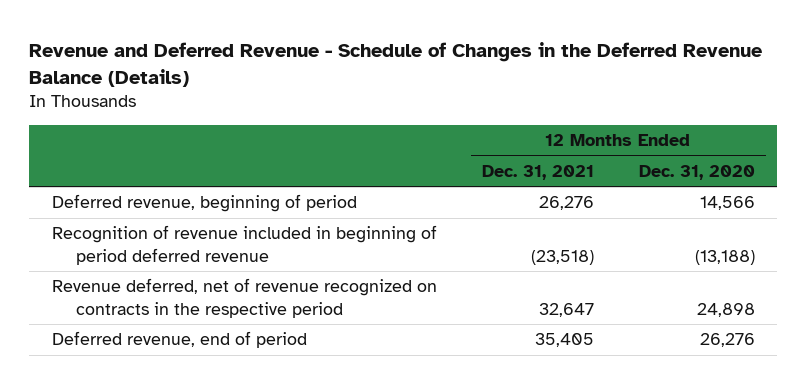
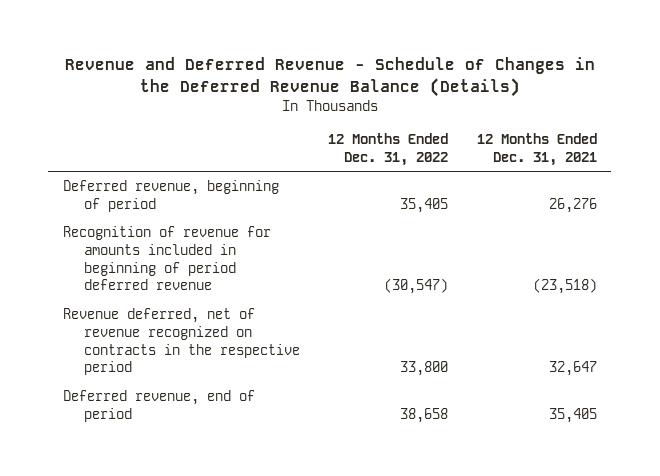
[638,164,755,180] Dec. 31, 2020 -> none
none -> [328,133,449,166] 12 Months Ended Dec. 31, 2022
[51,225,437,265] Recognition of revenue included in beginning of period deferred revenue -> [62,226,271,291] Recognition of revenue for amounts included in beginning of period deferred revenue

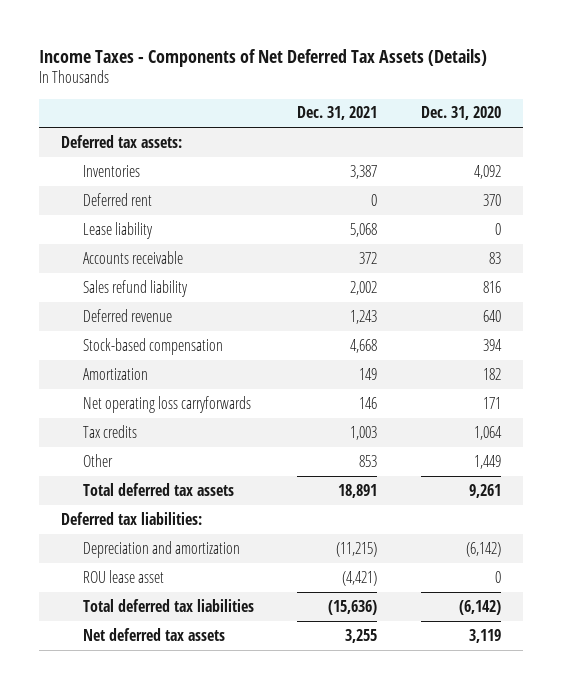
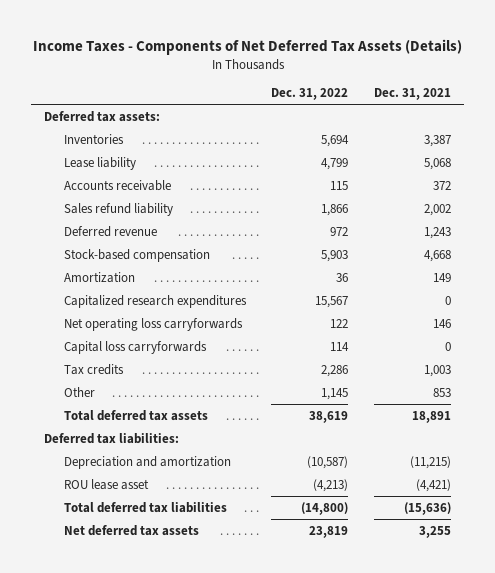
[421,106,502,121] Dec. 31, 2020 -> none
none -> [271,88,349,101] Dec. 31, 2022
[82,192,152,206] Deferred rent -> none
none -> [63,294,247,308] Capitalized research expenditures
none -> [63,340,207,354] Capital loss carryforwards

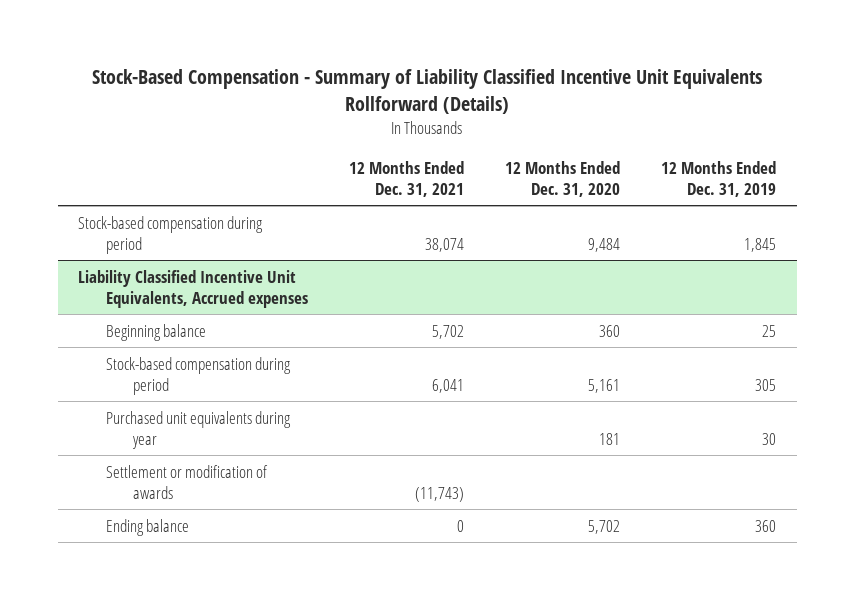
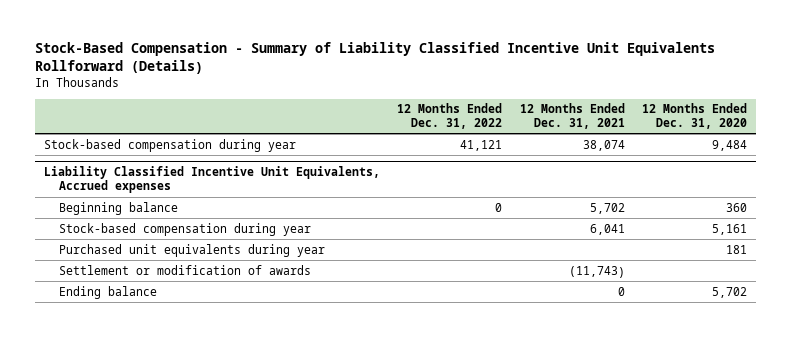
[661,160,777,198] 12 Months Ended Dec. 31, 2019 -> none
none -> [397,103,503,130] 12 Months Ended Dec. 31, 2022
[78,215,264,254] Stock-based compensation during period -> [43,138,296,152] Stock-based compensation during year
[105,356,291,395] Stock-based compensation during period -> [58,222,311,236] Stock-based compensation during year

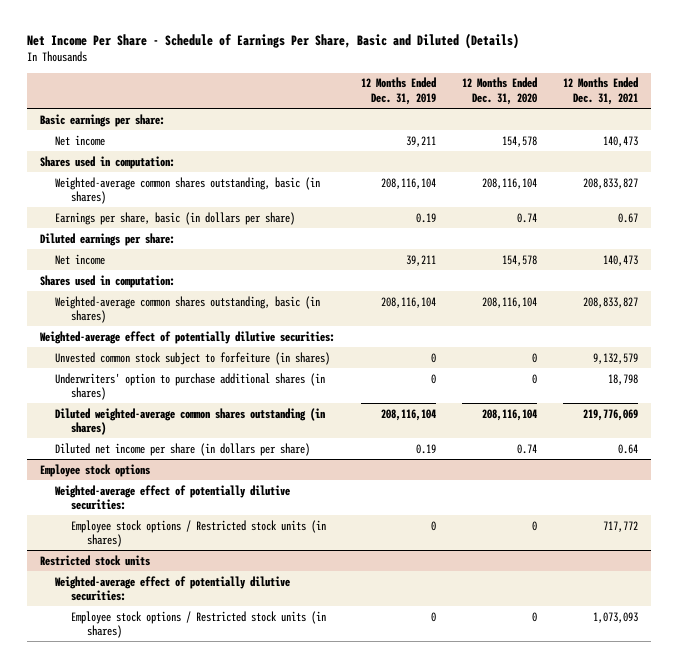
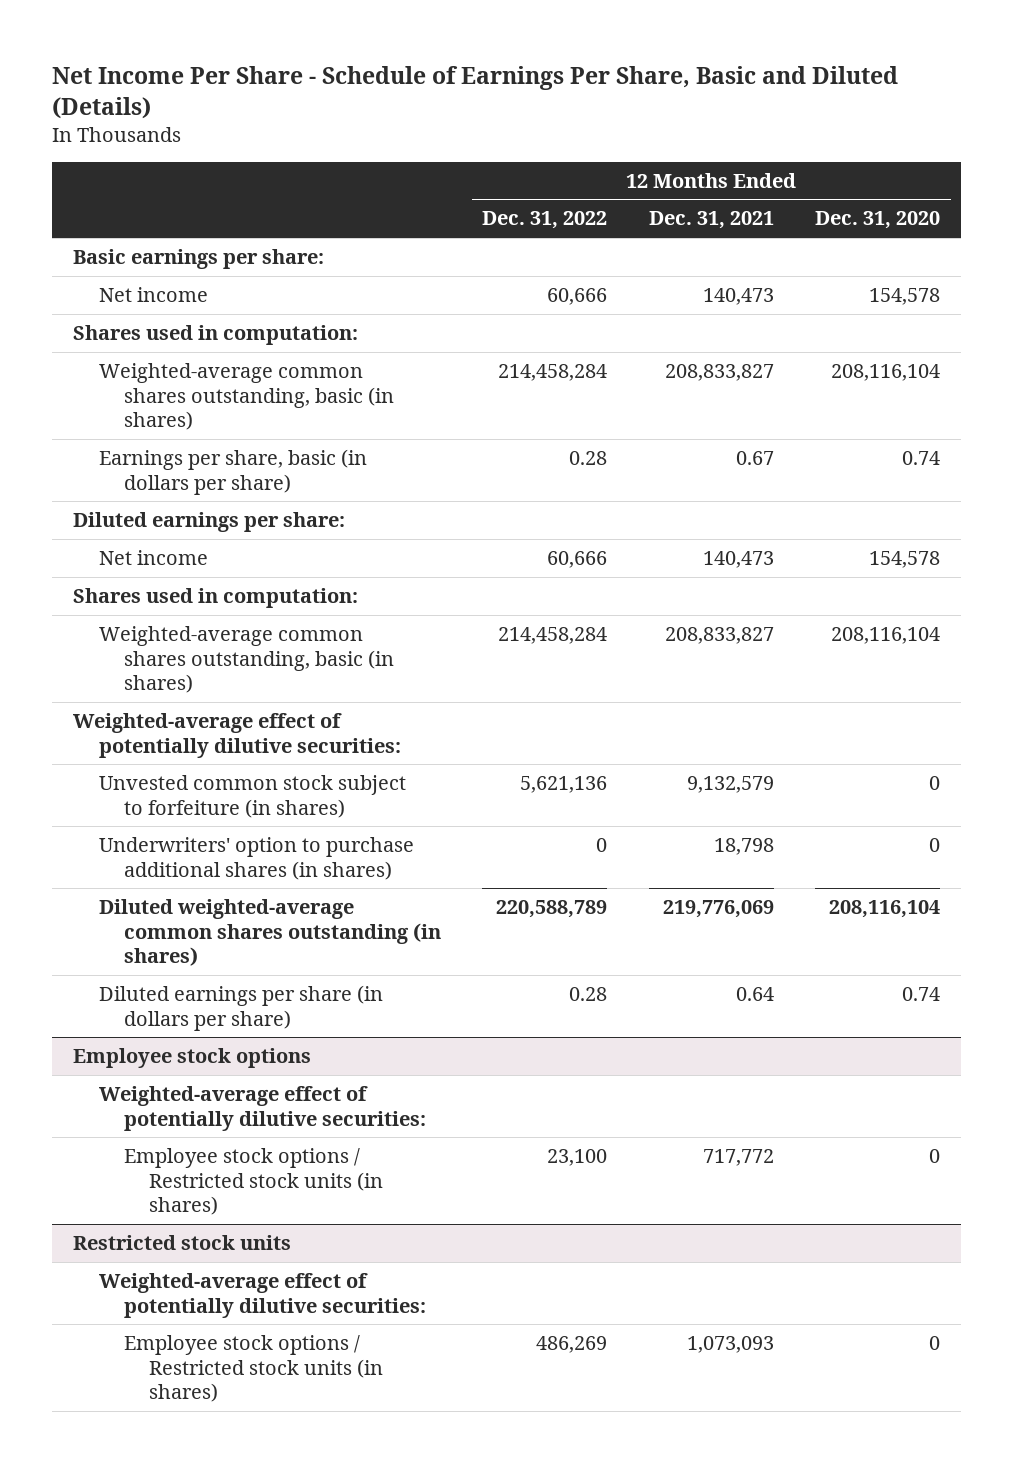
[360,77,436,106] 12 Months Ended Dec. 31, 2019 -> none
none -> [482,211,608,230] Dec. 31, 2022
[55,442,311,456] Diluted net income per share (in dollars per share) -> [98,985,383,1031] Diluted earnings per share (in dollars per share)

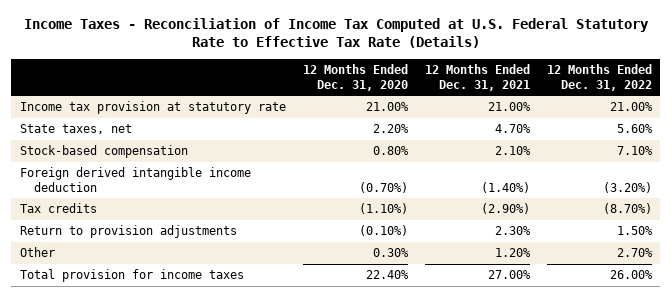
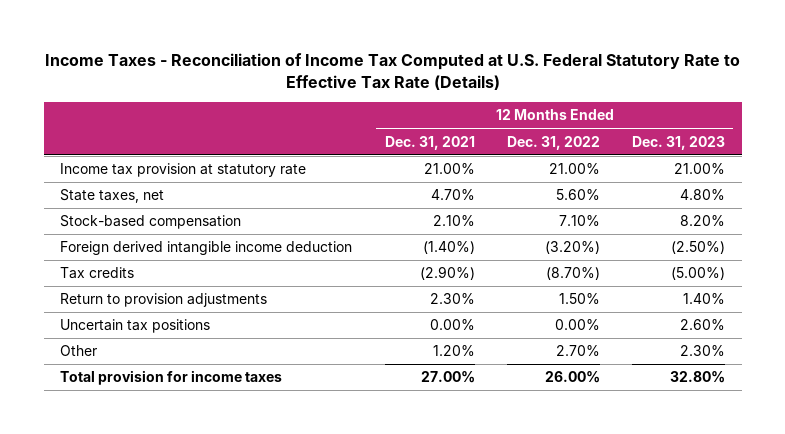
[302,63,408,91] 12 Months Ended Dec. 31, 2020 -> none
none -> [632,135,726,150] Dec. 31, 2023
none -> [60,319,211,334] Uncertain tax positions

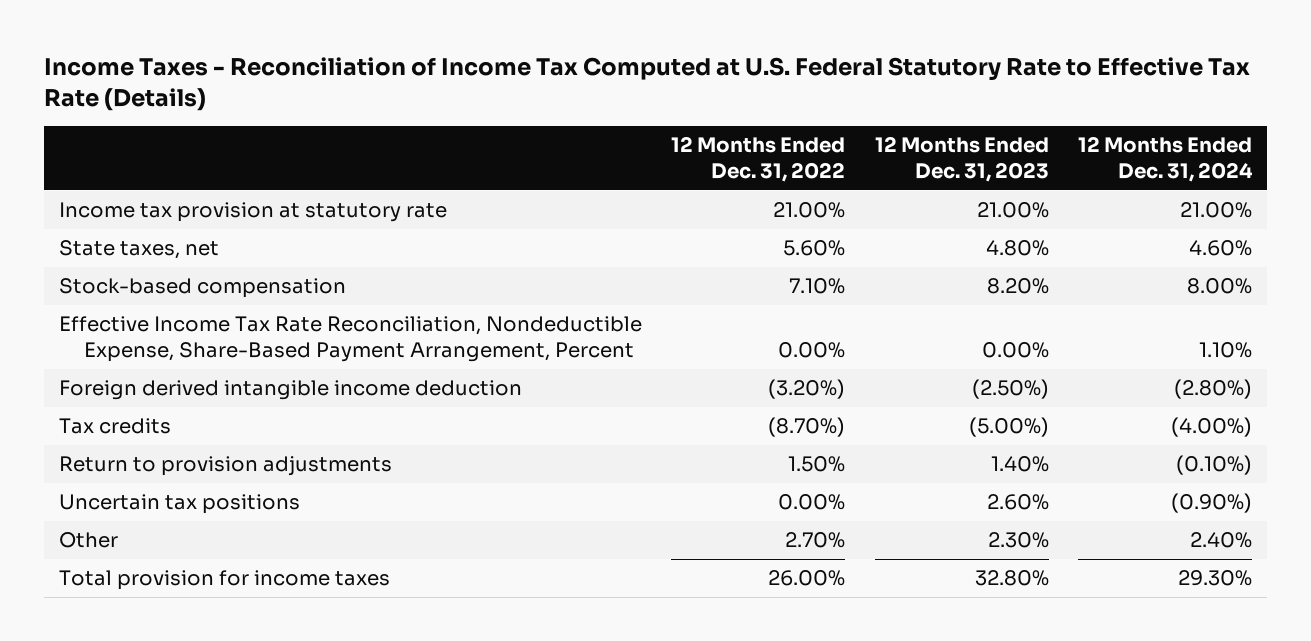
[384,135,475,150] Dec. 31, 2021 -> none
none -> [1078,136,1254,182] 12 Months Ended Dec. 31, 2024
none -> [58,316,642,362] Effective Income Tax Rate Reconciliation, Nondeductible Expense, Share-Based Payment Arrangement, Percent

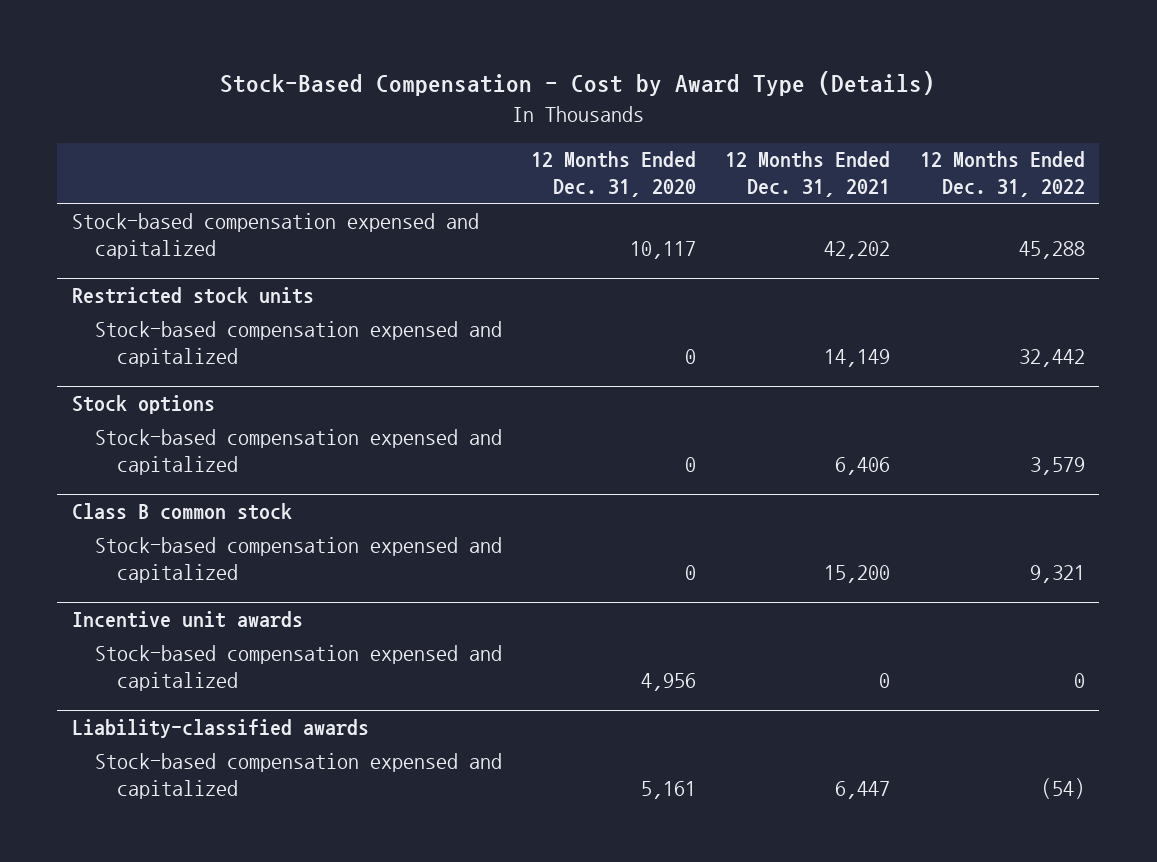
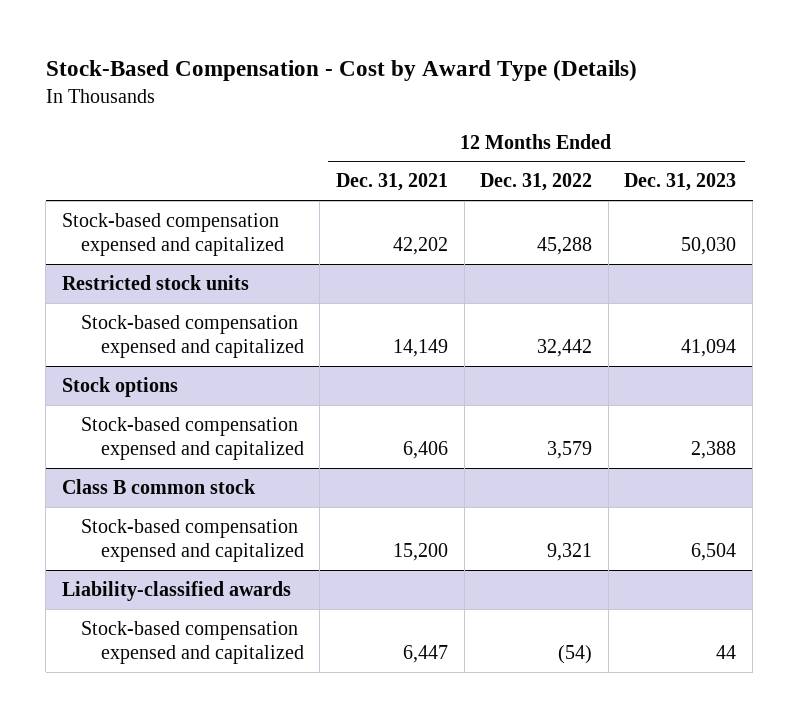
[530,151,696,198] 12 Months Ended Dec. 31, 2020 -> none
none -> [624,173,737,192] Dec. 31, 2023
[71,611,303,629] Incentive unit awards -> none
[94,644,502,691] Stock-based compensation expensed and capitalized -> none

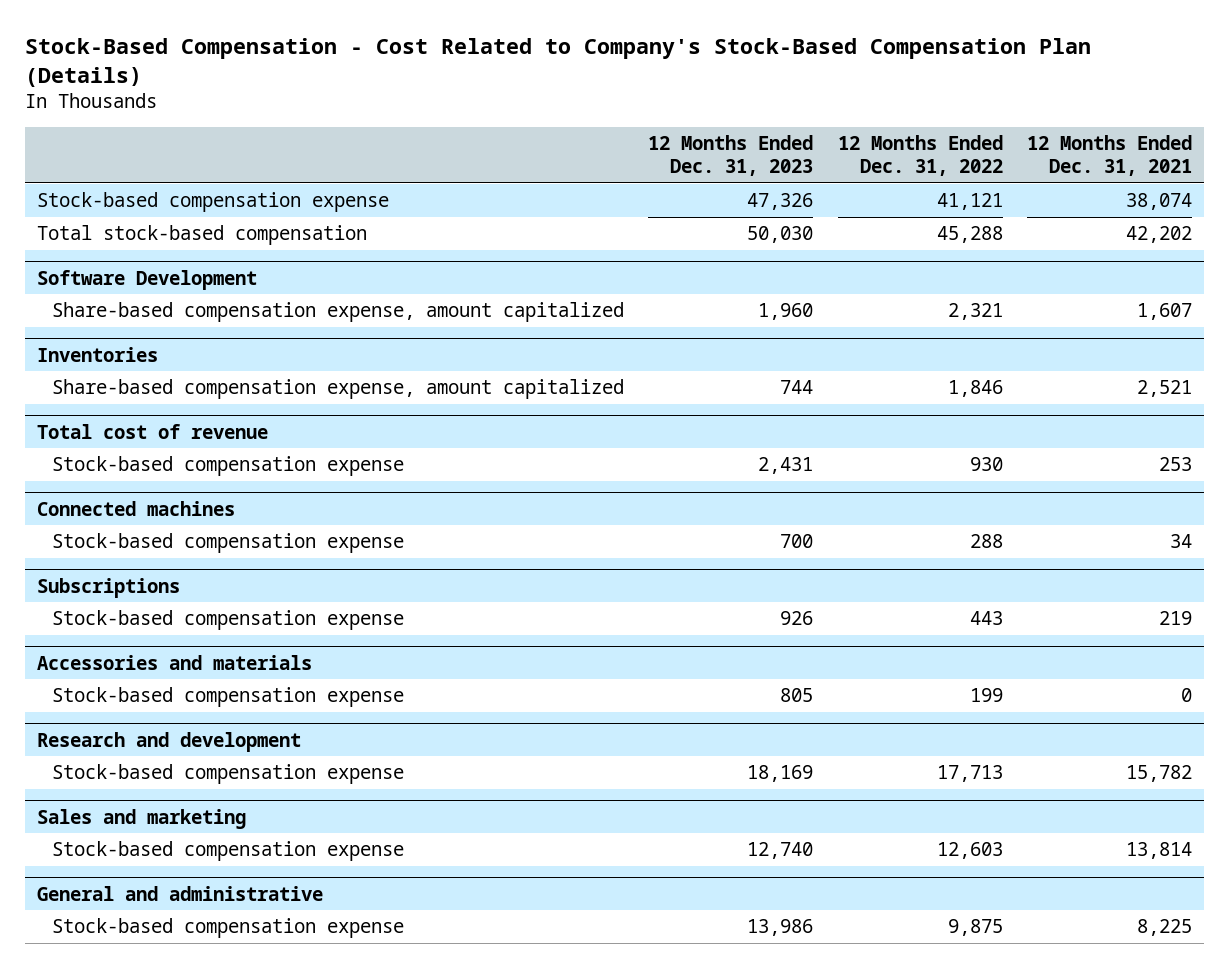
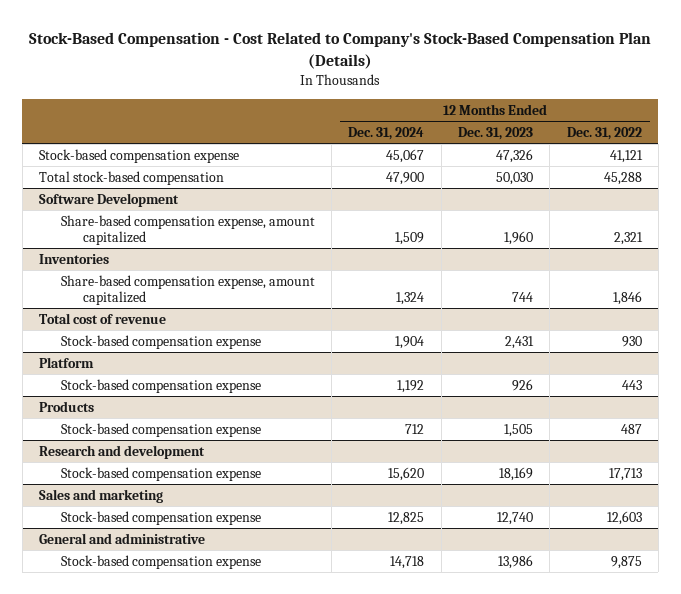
[1027,135,1193,176] 12 Months Ended Dec. 31, 2021 -> none
none -> [348,127,425,141] Dec. 31, 2024
[36,500,235,516] Connected machines -> none
[51,533,404,554] Stock-based compensation expense -> none
[36,577,180,598] Subscriptions -> [39,356,95,368] Platform
[36,654,312,670] Accessories and materials -> [39,400,95,412] Products
[780,688,814,703] 805 -> [504,423,534,437] 1,505
[969,688,1003,703] 199 -> [620,423,642,434] 487

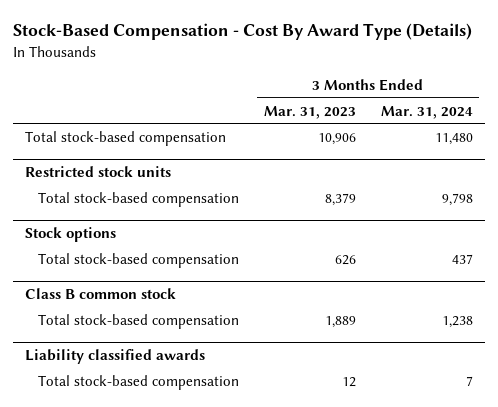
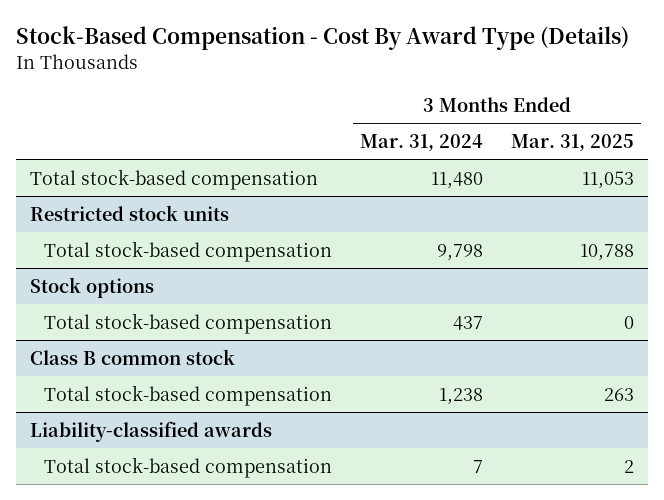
[263,105,356,119] Mar. 31, 2023 -> none
none -> [510,133,634,151] Mar. 31, 2025
[25,348,206,364] Liability classified awards -> [29,420,272,442] Liability-classified awards

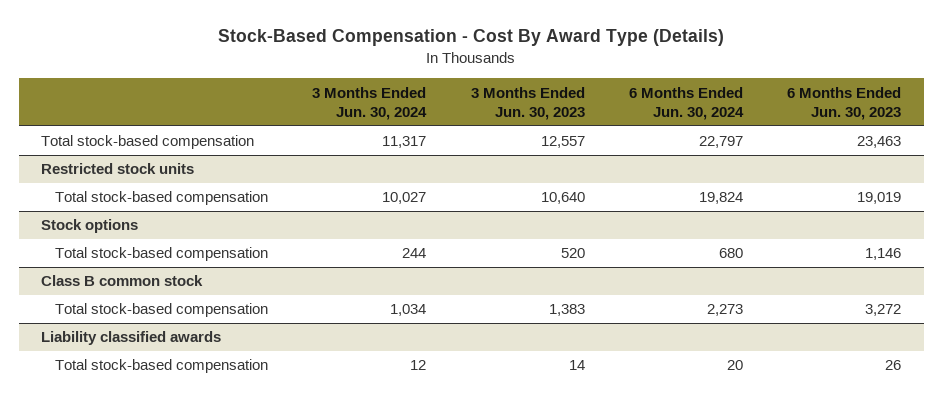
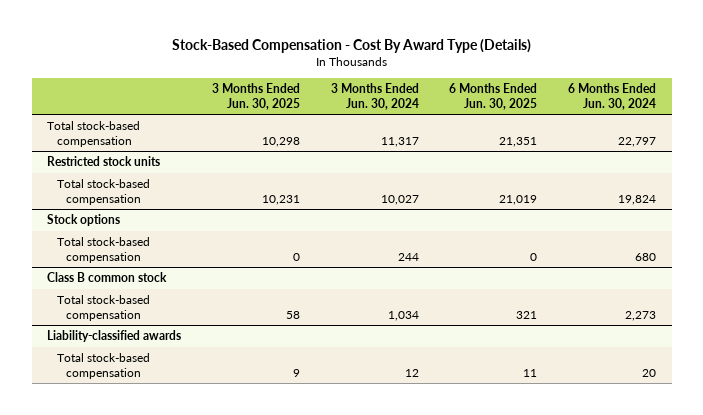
[470,86,585,120] 3 Months Ended Jun. 30, 2023 -> none
[787,86,902,120] 6 Months Ended Jun. 30, 2023 -> none
none -> [211,83,300,110] 3 Months Ended Jun. 30, 2025
none -> [449,83,538,110] 6 Months Ended Jun. 30, 2025
[41,331,222,346] Liability classified awards -> [47,330,182,343] Liability-classified awards

